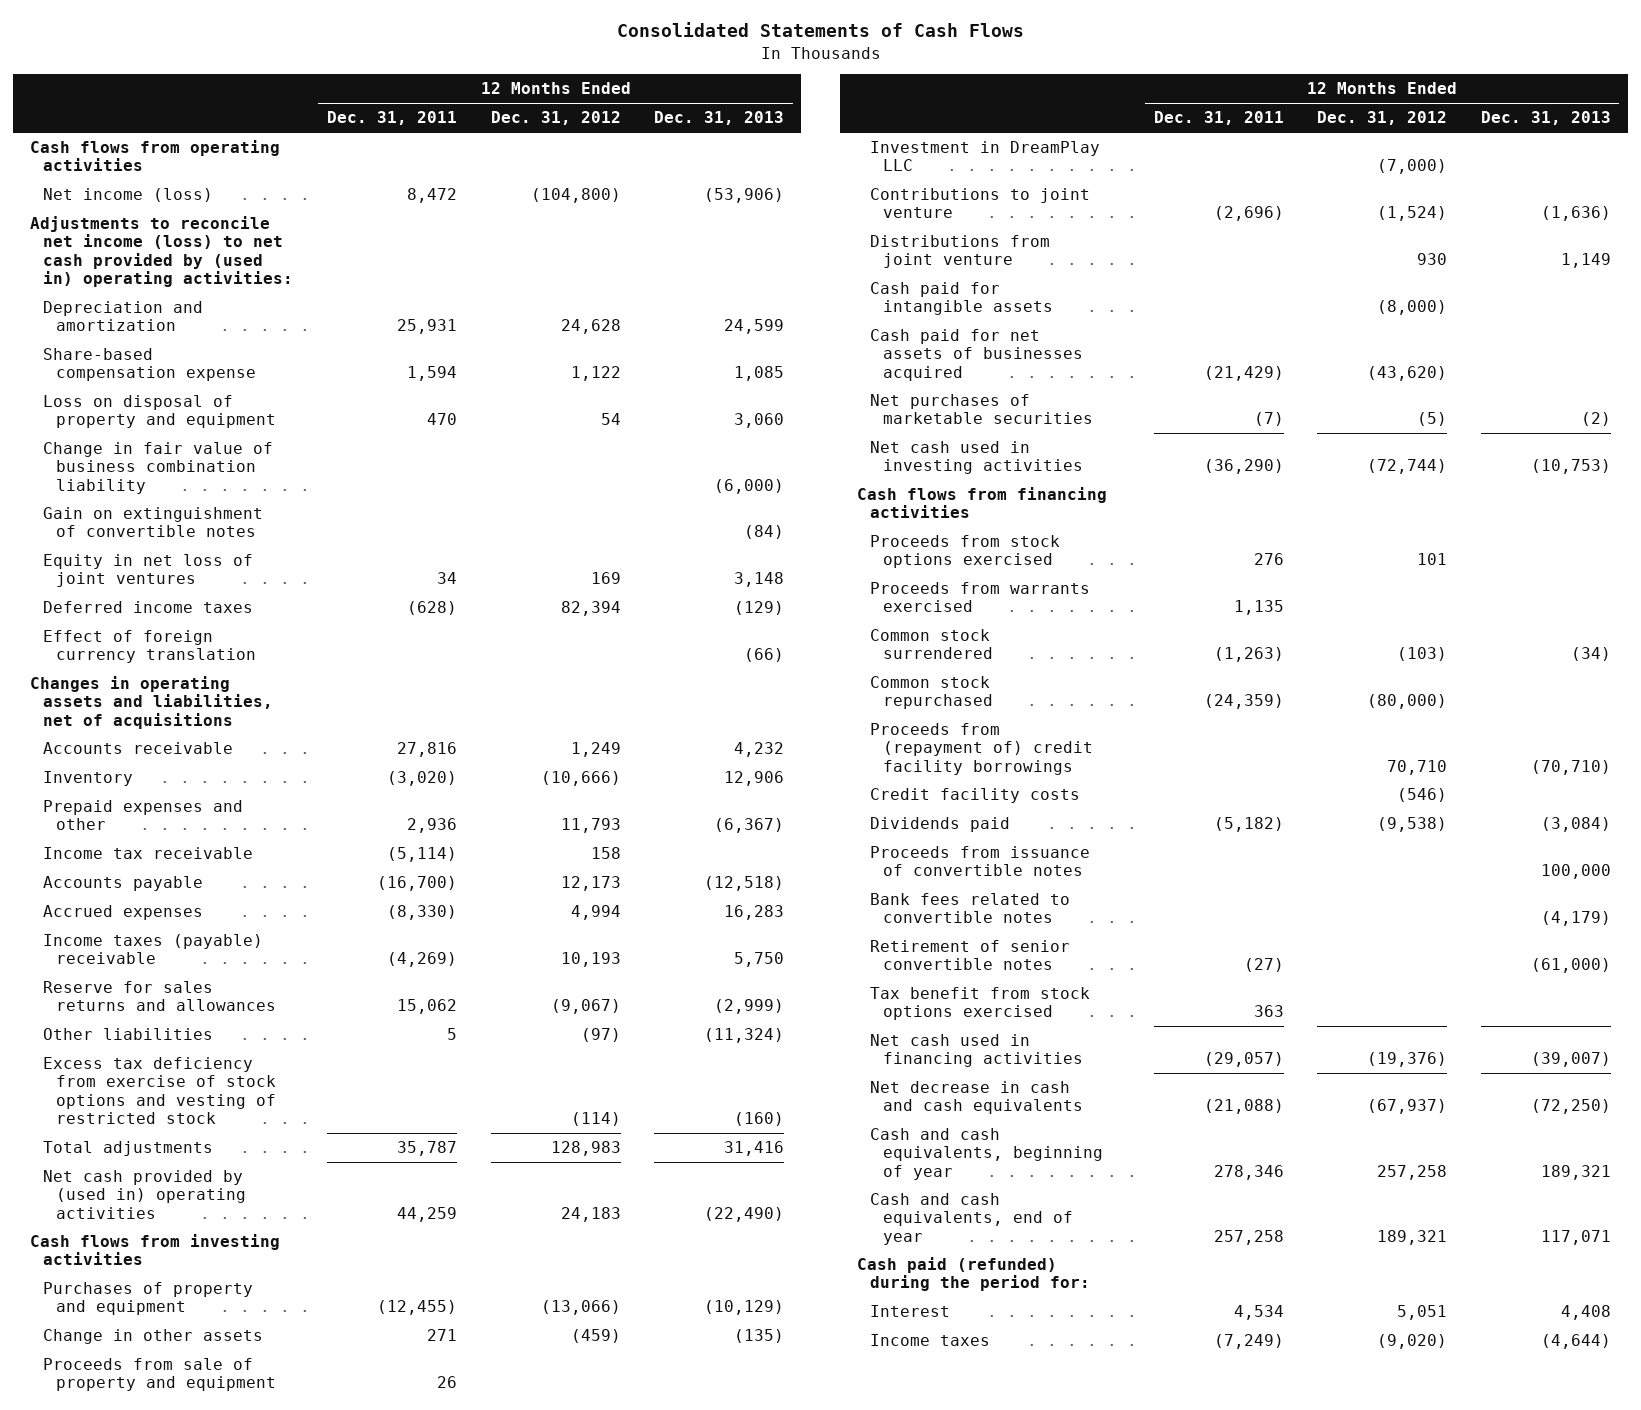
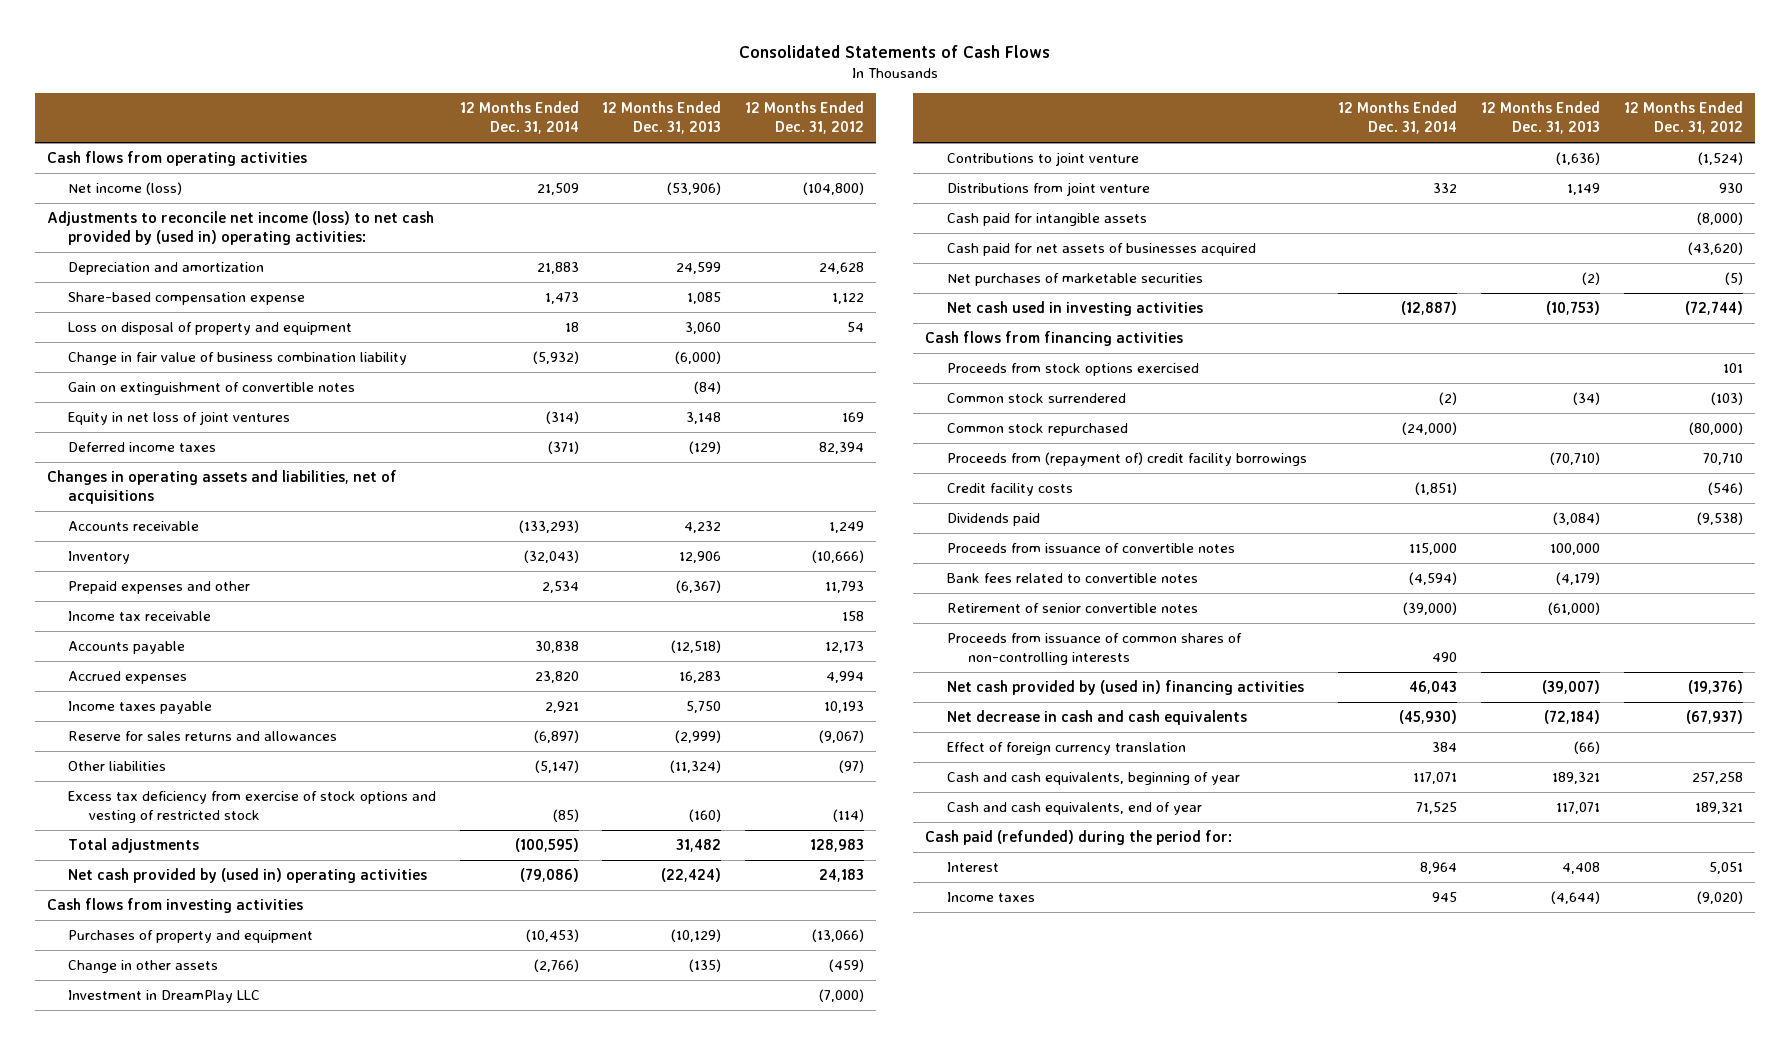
[326,111,457,126] Dec. 31, 2011 -> none
none -> [459,100,579,135] 12 Months Ended Dec. 31, 2014
[43,934,264,965] Income taxes (payable) receivable -> [67,700,212,714] Income taxes payable
[724,1141,785,1157] 31,416 -> [676,838,722,852] 31,482
[704,1206,785,1222] (22,490) -> [661,867,722,882] (22,424)
[43,1358,276,1392] Proceeds from sale of property and equipment -> none
[869,582,1090,613] Proceeds from warrants exercised -> none
[869,987,1090,1021] Tax benefit from stock options exercised -> none
none -> [946,632,1242,666] Proceeds from issuance of common shares of non-controlling interests
[869,1034,1083,1068] Net cash used in financing activities -> [946,679,1304,695] Net cash provided by (used in) financing activities
[1531,1099,1612,1115] (72,250) -> [1544,709,1601,724] (72,184)
[43,630,256,664] Effect of foreign currency translation -> [946,741,1186,755] Effect of foreign currency translation

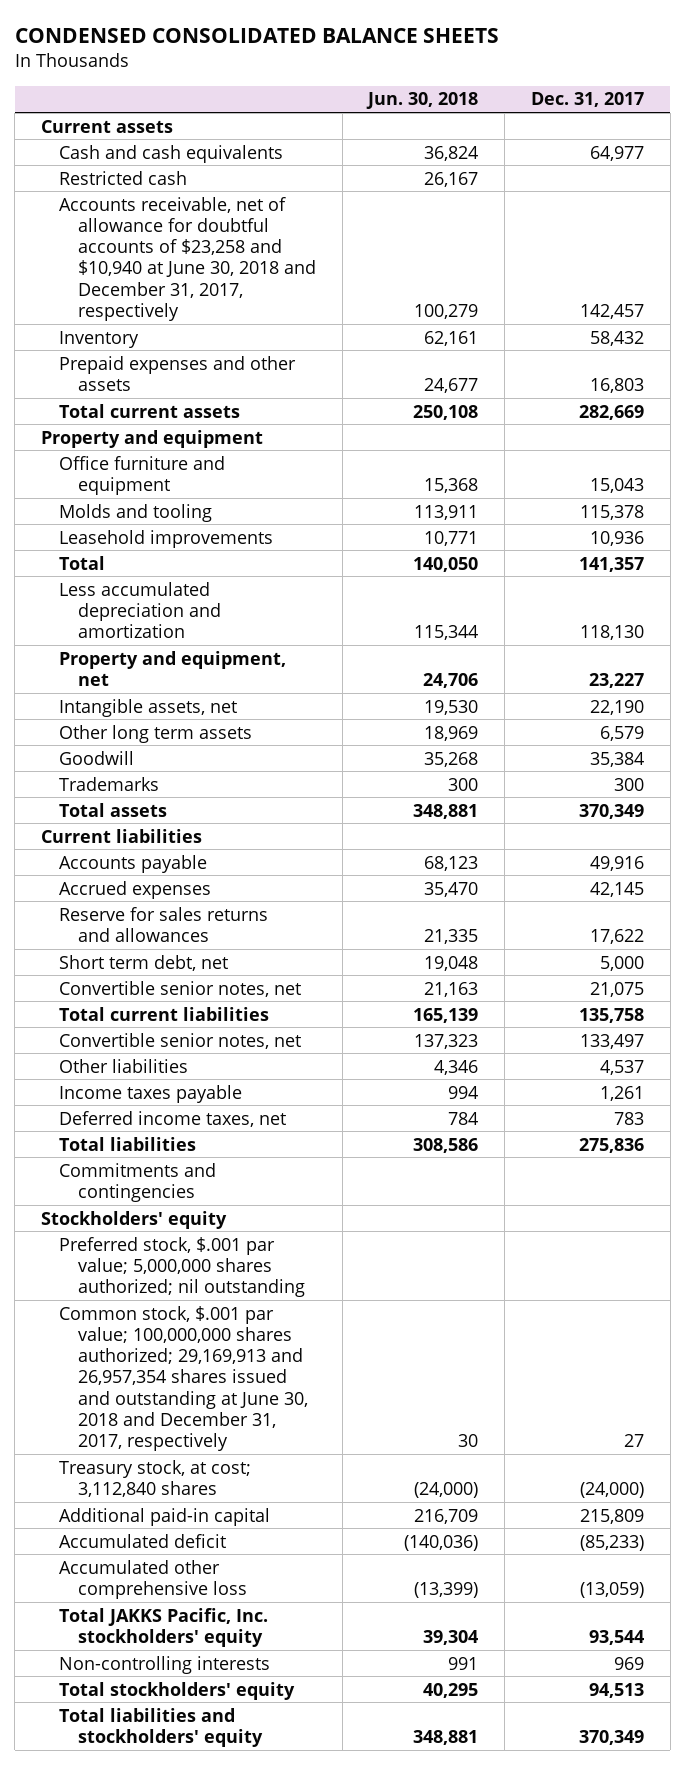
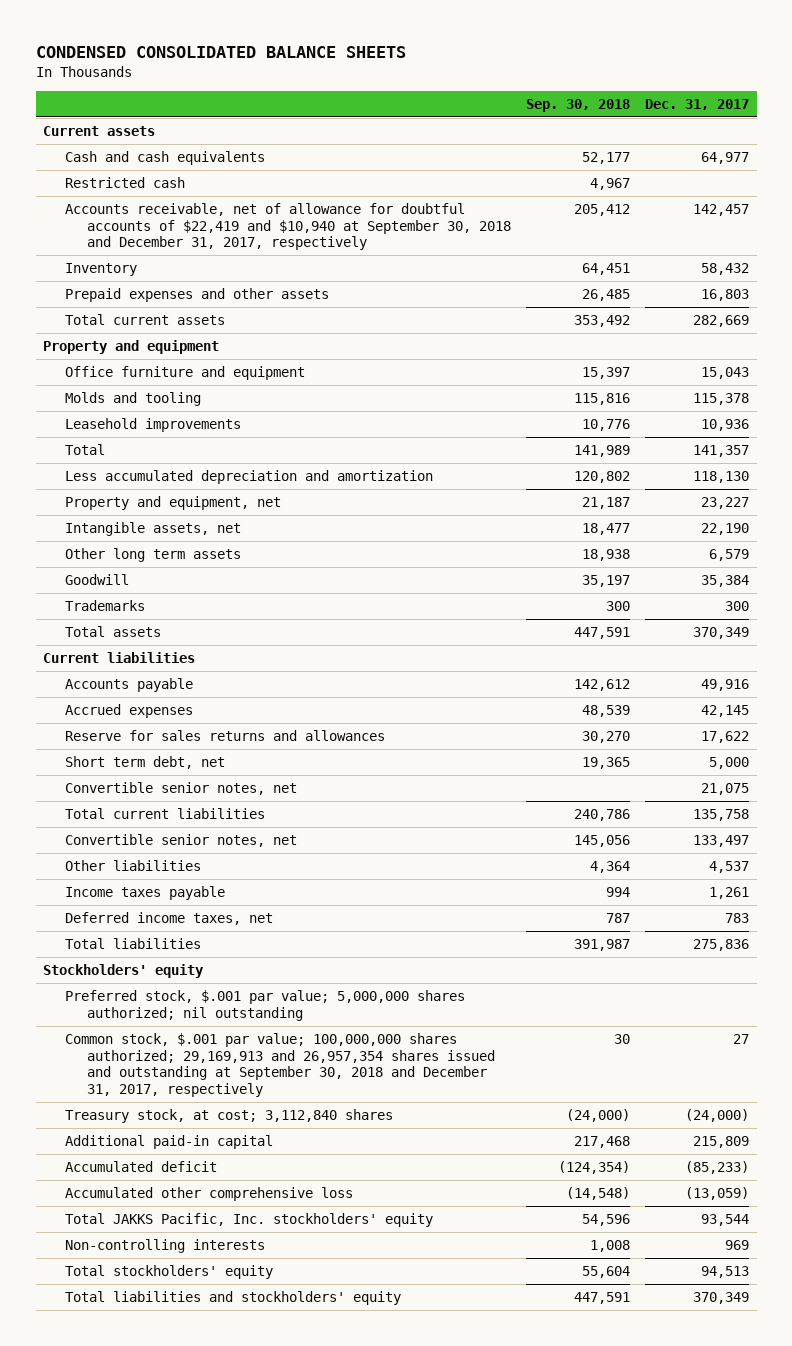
[366,92,479,110] Jun. 30, 2018 -> none
none -> [526,99,631,113] Sep. 30, 2018
[59,196,316,321] Accounts receivable, net of allowance for doubtful accounts of $23,258 and $10,940 at June 30, 2018 and December 31, 2017, respectively -> [65,203,512,251] Accounts receivable, net of allowance for doubtful accounts of $22,419 and $10,940 at September 30, 2018 and December 31, 2017, respectively
[59,1162,217,1202] Commitments and contingencies -> none
[59,1305,308,1452] Common stock, $.001 par value; 100,000,000 shares authorized; 29,169,913 and 26,957,354 shares issued and outstanding at June 30, 2018 and December 31, 2017, respectively -> [65,1033,496,1098] Common stock, $.001 par value; 100,000,000 shares authorized; 29,169,913 and 26,957,354 shares issued and outstanding at September 30, 2018 and December 31, 2017, respectively

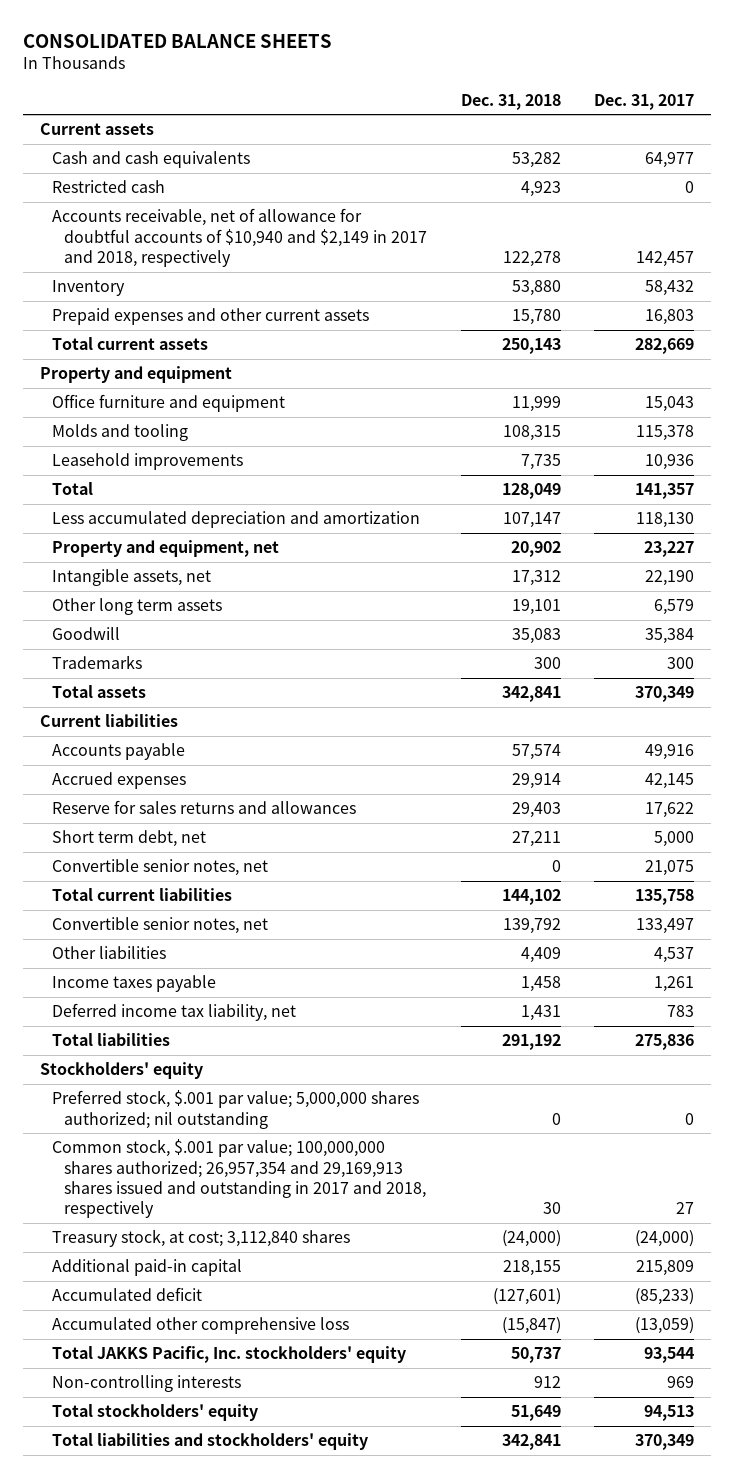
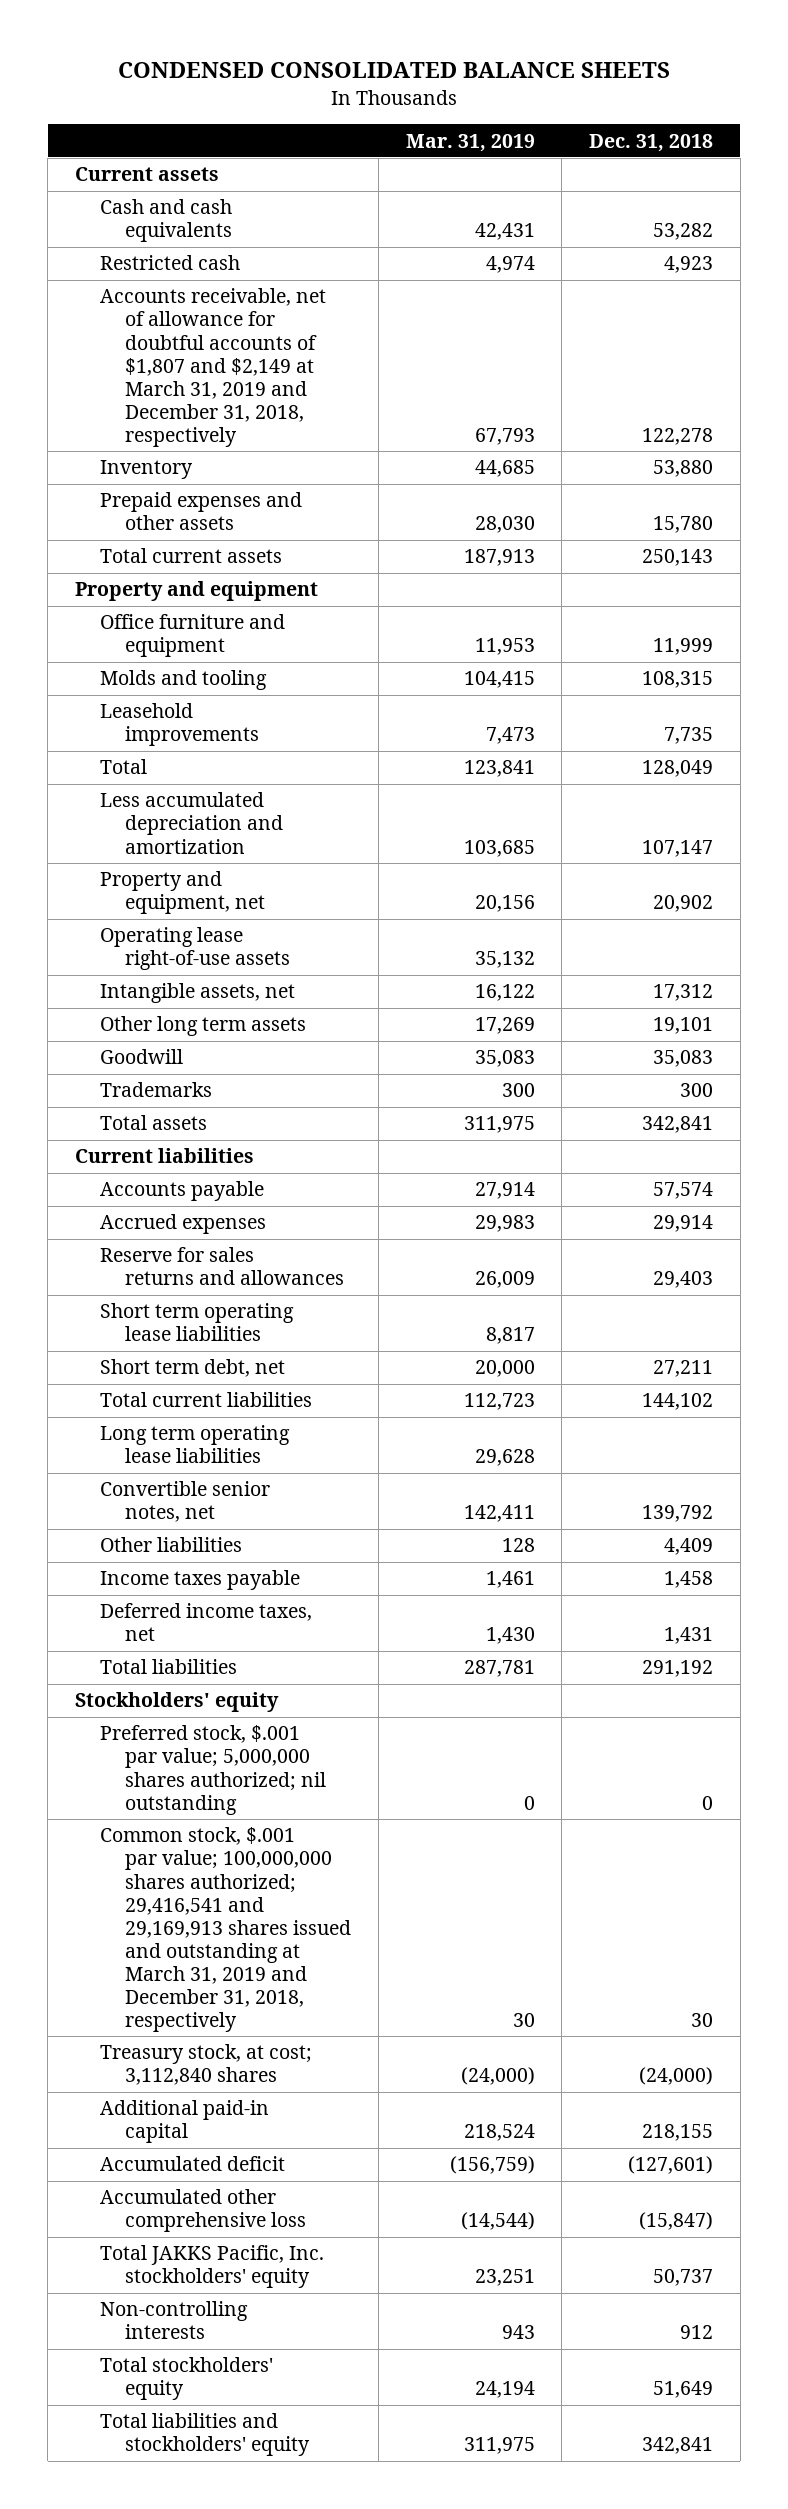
[22,33,332,48] CONSOLIDATED BALANCE SHEETS -> [118,62,671,79] CONDENSED CONSOLIDATED BALANCE SHEETS
[594,93,695,110] Dec. 31, 2017 -> none
none -> [405,133,535,152] Mar. 31, 2019
[51,208,428,267] Accounts receivable, net of allowance for doubtful accounts of $10,940 and $2,149 in 2017 and 2018, respectively -> [100,288,327,447] Accounts receivable, net of allowance for doubtful accounts of $1,807 and $2,149 at March 31, 2019 and December 31, 2018, respectively
[51,308,369,326] Prepaid expenses and other current assets -> [100,492,303,531] Prepaid expenses and other assets
none -> [100,927,291,971] Operating lease right-of-use assets
none -> [100,1303,295,1342] Short term operating lease liabilities
[51,859,268,877] Convertible senior notes, net -> none
none -> [100,1425,291,1464] Long term operating lease liabilities
[51,1003,296,1022] Deferred income tax liability, net -> [100,1603,313,1642] Deferred income taxes, net
[51,1139,427,1219] Common stock, $.001 par value; 100,000,000 shares authorized; 26,957,354 and 29,169,913 shares issued and outstanding in 2017 and 2018, respectively -> [100,1827,352,2032] Common stock, $.001 par value; 100,000,000 shares authorized; 29,416,541 and 29,169,913 shares issued and outstanding at March 31, 2019 and December 31, 2018, respectively

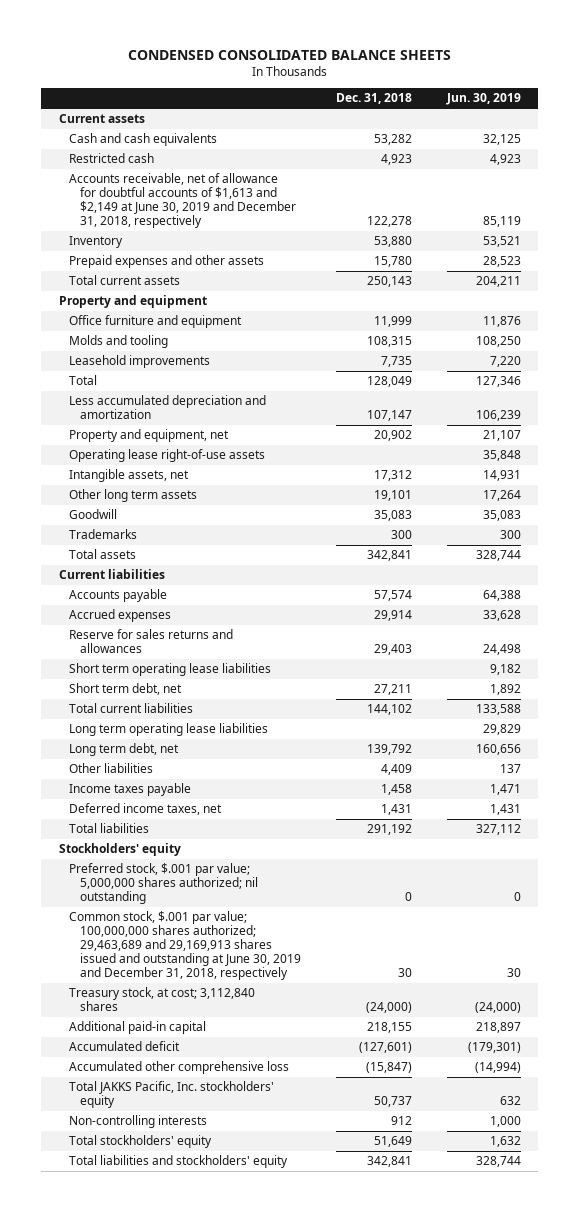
[405,133,535,152] Mar. 31, 2019 -> none
none -> [445,93,521,106] Jun. 30, 2019
[100,288,327,447] Accounts receivable, net of allowance for doubtful accounts of $1,807 and $2,149 at March 31, 2019 and December 31, 2018, respectively -> [69,173,297,229] Accounts receivable, net of allowance for doubtful accounts of $1,613 and $2,149 at June 30, 2019 and December 31, 2018, respectively
[100,1481,271,1523] Convertible senior notes, net -> [69,743,180,757] Long term debt, net
[100,1827,352,2032] Common stock, $.001 par value; 100,000,000 shares authorized; 29,416,541 and 29,169,913 shares issued and outstanding at March 31, 2019 and December 31, 2018, respectively -> [69,911,302,981] Common stock, $.001 par value; 100,000,000 shares authorized; 29,463,689 and 29,169,913 shares issued and outstanding at June 30, 2019 and December 31, 2018, respectively

